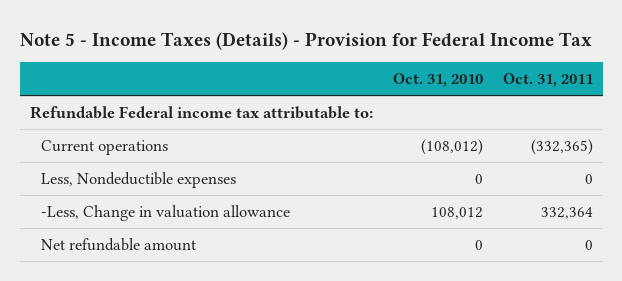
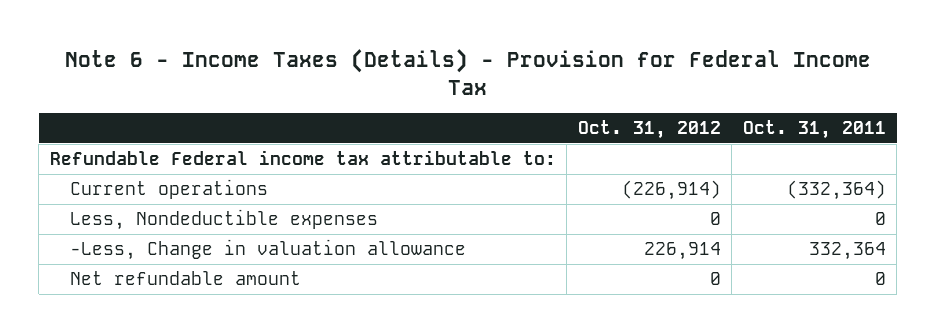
[19,31,592,50] Note 5 - Income Taxes (Details) - Provision for Federal Income Tax -> [64,48,871,96] Note 6 - Income Taxes (Details) - Provision for Federal Income Tax
[392,73,483,88] Oct. 31, 2010 -> none
none -> [577,120,721,140] Oct. 31, 2012
[530,138,593,155] (332,365) -> [786,180,886,201] (332,364)

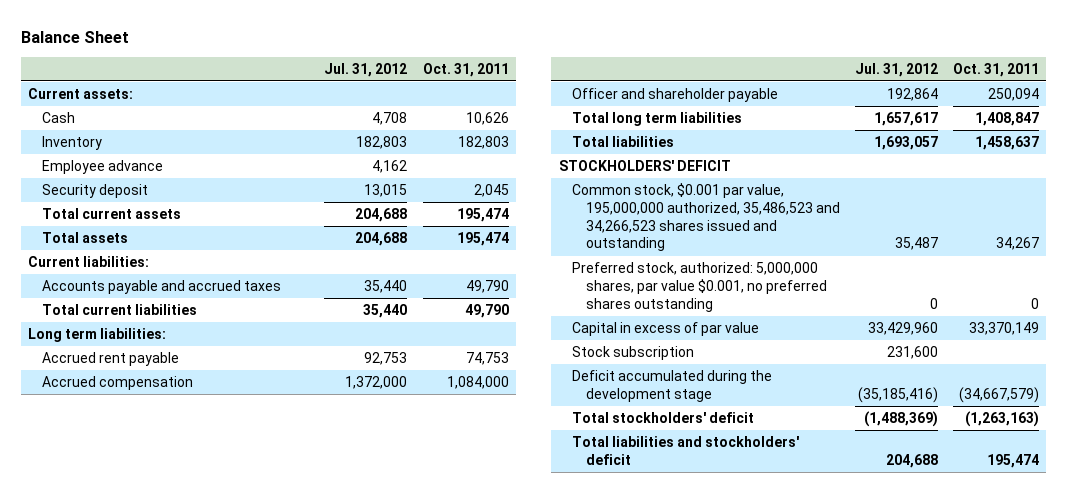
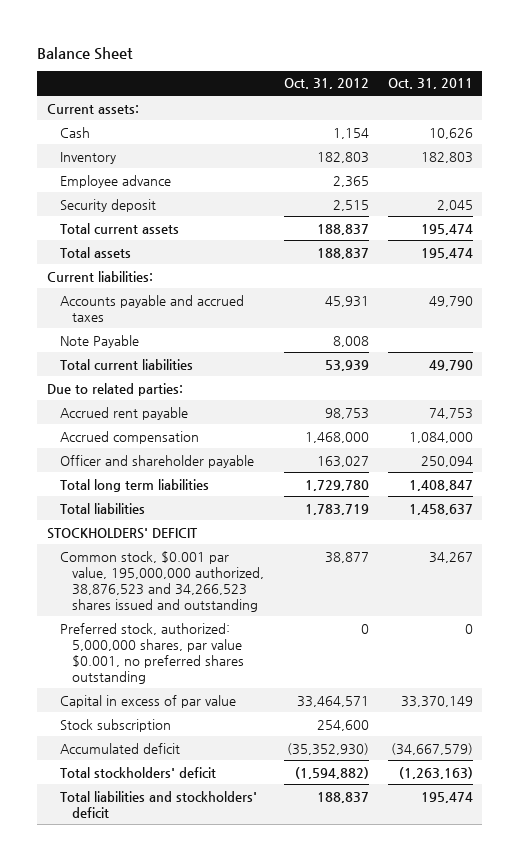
[324,62,408,77] Jul. 31, 2012 -> none
none -> [283,78,369,90] Oct. 31, 2012
none -> [59,334,139,348] Note Payable
[28,328,167,343] Long term liabilities: -> none
none -> [46,382,183,396] Due to related parties:
[572,183,840,252] Common stock, $0.001 par value, 195,000,000 authorized, 35,486,523 and 34,266,523 shares issued and outstanding -> [59,550,265,612] Common stock, $0.001 par value, 195,000,000 authorized, 38,876,523 and 34,266,523 shares issued and outstanding
[572,370,773,402] Deficit accumulated during the development stage -> [59,742,180,754] Accumulated deficit

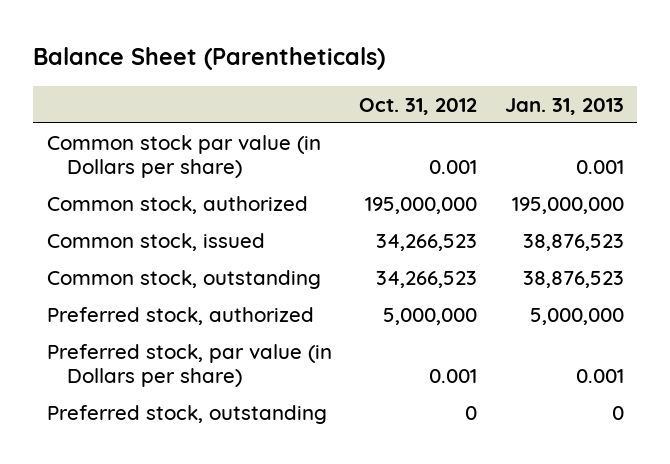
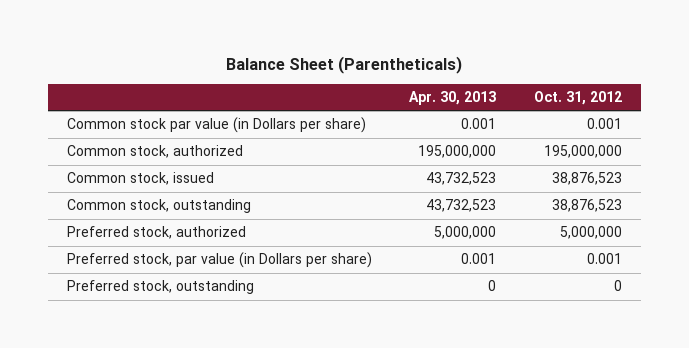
[504,97,624,115] Jan. 31, 2013 -> none
none -> [409,90,497,105] Apr. 30, 2013
[376,233,478,251] 34,266,523 -> [552,172,623,186] 38,876,523
[376,270,478,288] 34,266,523 -> [552,199,623,213] 38,876,523

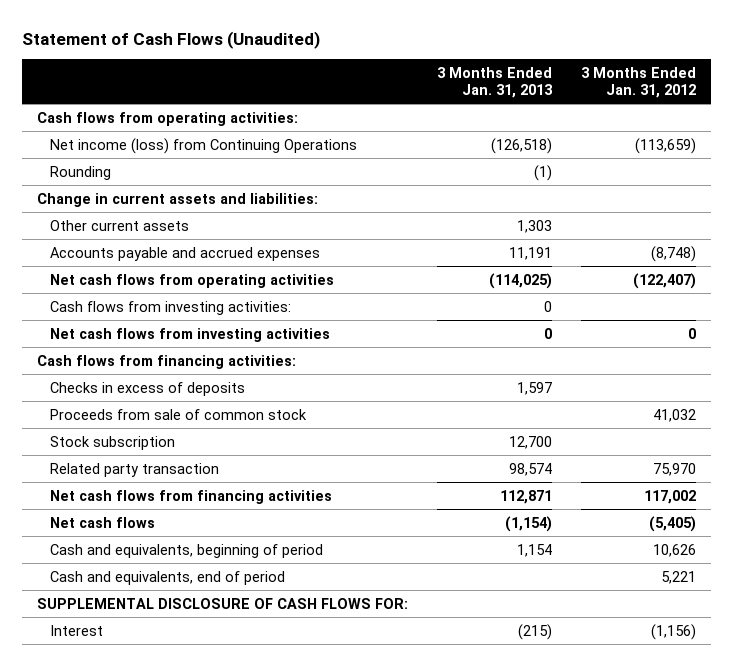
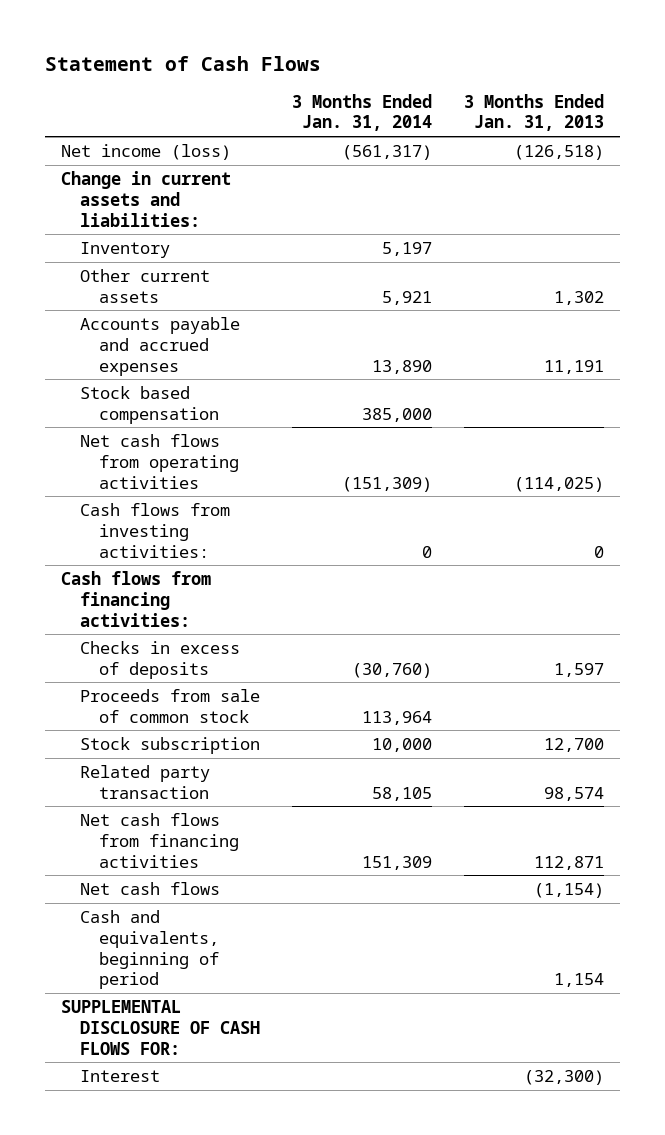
[22,30,321,49] Statement of Cash Flows (Unaudited) -> [44,55,321,71] Statement of Cash Flows
[581,67,697,99] 3 Months Ended Jan. 31, 2012 -> none
none -> [291,93,432,132] 3 Months Ended Jan. 31, 2014
[36,111,298,126] Cash flows from operating activities: -> none
[50,165,112,180] Rounding -> none
[50,137,358,154] Net income (loss) from Continuing Operations -> [60,143,231,160] Net income (loss)
none -> [79,241,170,258] Inventory
[517,219,553,233] 1,303 -> [554,290,605,305] 1,302
none -> [79,385,220,424] Stock based compensation
[50,327,331,342] Net cash flows from investing activities -> none
[50,570,286,585] Cash and equivalents, end of period -> none
[518,623,553,640] (215) -> [524,1069,605,1085] (32,300)

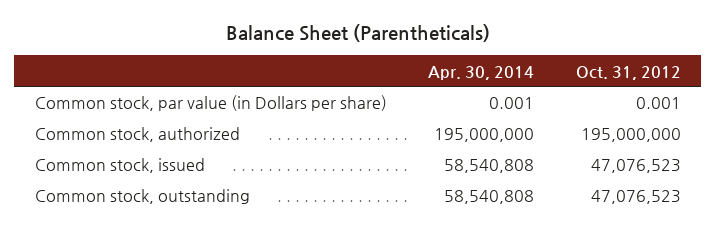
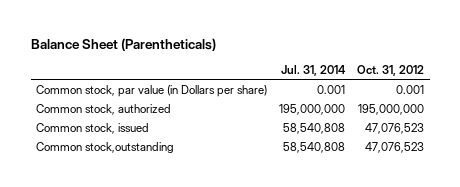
[428,65,535,80] Apr. 30, 2014 -> none
none -> [281,65,347,77] Jul. 31, 2014
[35,189,251,205] Common stock, outstanding -> [36,141,175,153] Common stock,outstanding

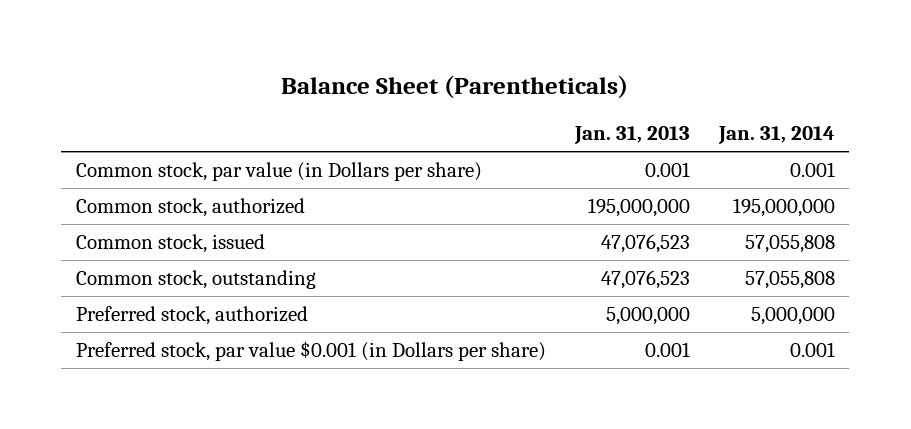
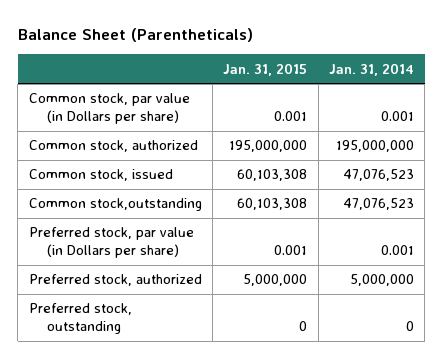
[573,126,690,145] Jan. 31, 2013 -> none
none -> [223,62,308,76] Jan. 31, 2015
[744,235,835,254] 57,055,808 -> [343,169,415,182] 47,076,523
[75,270,316,290] Common stock, outstanding -> [28,198,202,212] Common stock,outstanding
[744,271,835,290] 57,055,808 -> [343,198,415,211] 47,076,523
none -> [28,227,194,259] Preferred stock, par value (in Dollars per share)
[75,341,546,362] Preferred stock, par value $0.001 (in Dollars per share) -> none
none -> [28,303,132,335] Preferred stock, outstanding

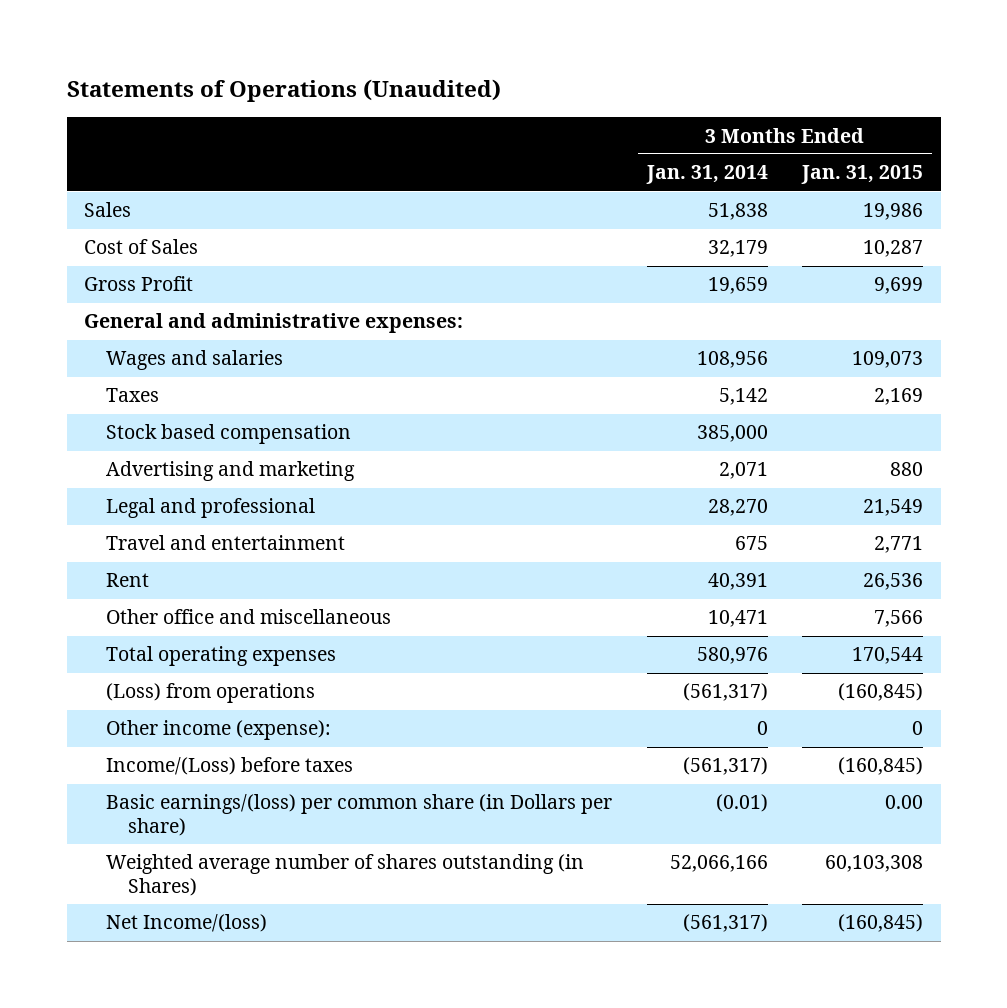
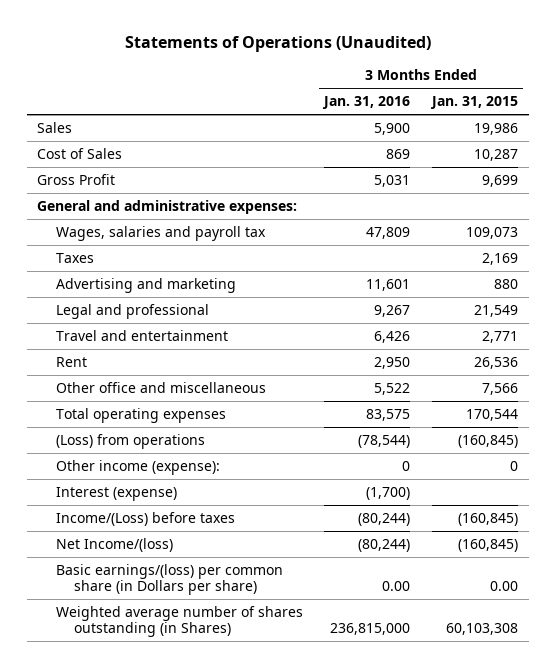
[645,165,768,185] Jan. 31, 2014 -> none
none -> [322,96,411,110] Jan. 31, 2016
[105,350,283,371] Wages and salaries -> [55,226,266,242] Wages, salaries and payroll tax
[105,424,351,445] Stock based compensation -> none
none -> [55,487,177,502] Interest (expense)
[105,914,267,933] Net Income/(loss) -> [55,538,173,553] Net Income/(loss)

